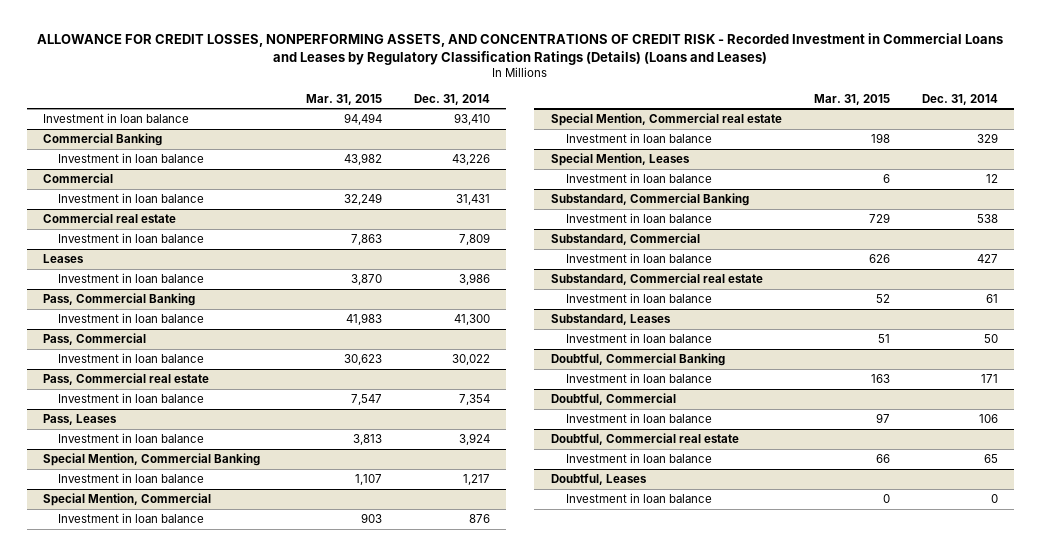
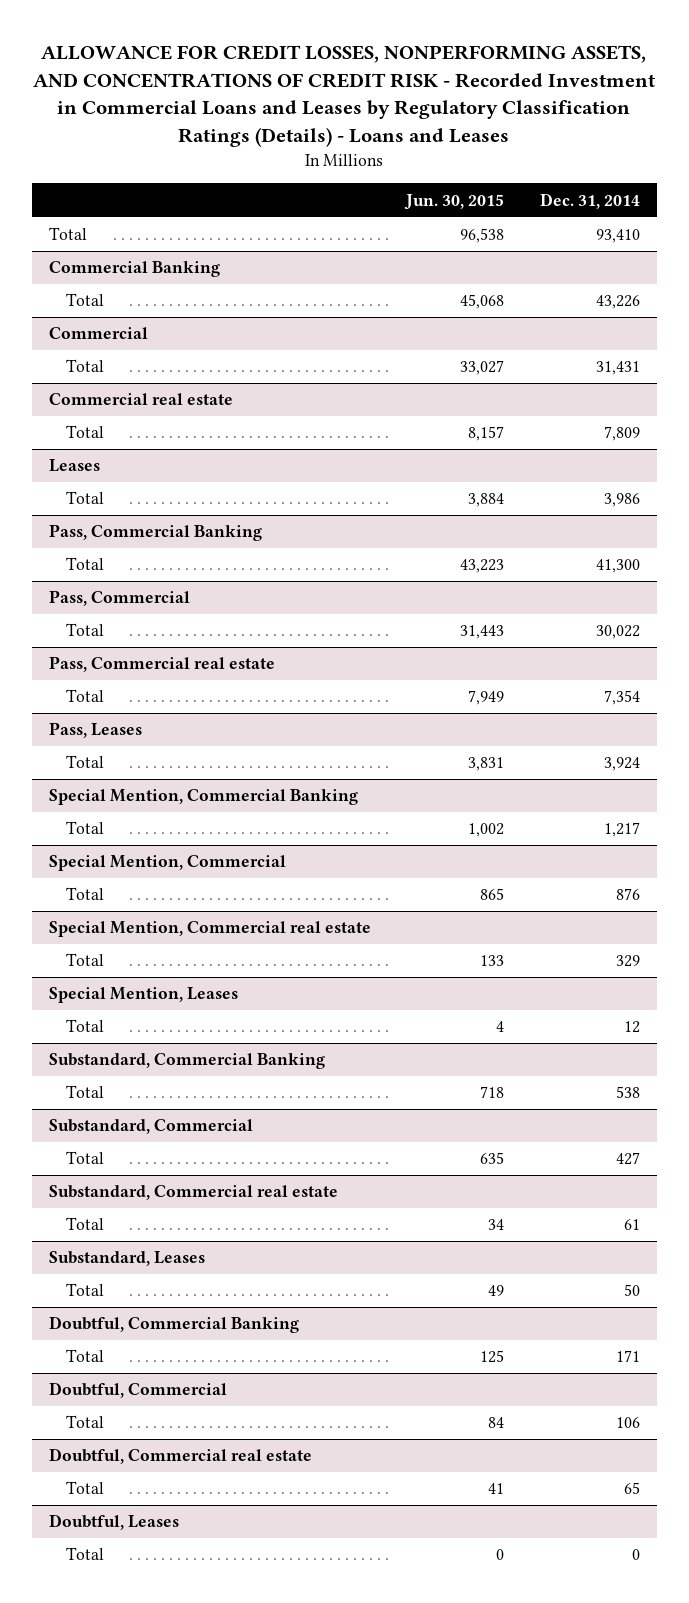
[37,33,1004,65] ALLOWANCE FOR CREDIT LOSSES, NONPERFORMING ASSETS, AND CONCENTRATIONS OF CREDIT RISK - Recorded Investment in Commercial Loans and Leases by Regulatory Classification Ratings (Details) (Loans and Leases) -> [33,45,656,147] ALLOWANCE FOR CREDIT LOSSES, NONPERFORMING ASSETS, AND CONCENTRATIONS OF CREDIT RISK - Recorded Investment in Commercial Loans and Leases by Regulatory Classification Ratings (Details) - Loans and Leases
[305,93,382,105] Mar. 31, 2015 -> none
none -> [404,193,505,210] Jun. 30, 2015
[42,113,189,124] Investment in loan balance -> [49,227,88,241] Total
[58,153,205,164] Investment in loan balance -> [65,293,104,307] Total
[58,193,205,204] Investment in loan balance -> [65,359,104,373] Total
[58,233,205,244] Investment in loan balance -> [65,425,104,439] Total
[58,273,205,284] Investment in loan balance -> [65,491,104,505] Total
[58,313,205,324] Investment in loan balance -> [65,557,104,571] Total
[58,353,205,364] Investment in loan balance -> [65,623,104,637] Total
[58,393,205,404] Investment in loan balance -> [65,689,104,703] Total
[58,433,205,444] Investment in loan balance -> [65,755,104,769] Total
[58,473,205,484] Investment in loan balance -> [65,821,104,835] Total
[58,513,205,524] Investment in loan balance -> [65,887,104,901] Total
[566,133,713,144] Investment in loan balance -> [65,953,104,967] Total
[566,173,713,184] Investment in loan balance -> [65,1019,104,1033] Total
[566,213,713,224] Investment in loan balance -> [65,1085,104,1099] Total
[566,253,713,264] Investment in loan balance -> [65,1151,104,1165] Total
[566,293,713,304] Investment in loan balance -> [65,1217,104,1231] Total
[566,333,713,344] Investment in loan balance -> [65,1283,104,1297] Total
[566,373,713,384] Investment in loan balance -> [65,1349,104,1363] Total
[566,413,713,424] Investment in loan balance -> [65,1415,104,1429] Total
[566,453,713,464] Investment in loan balance -> [65,1481,104,1495] Total
[566,493,713,504] Investment in loan balance -> [65,1547,104,1561] Total

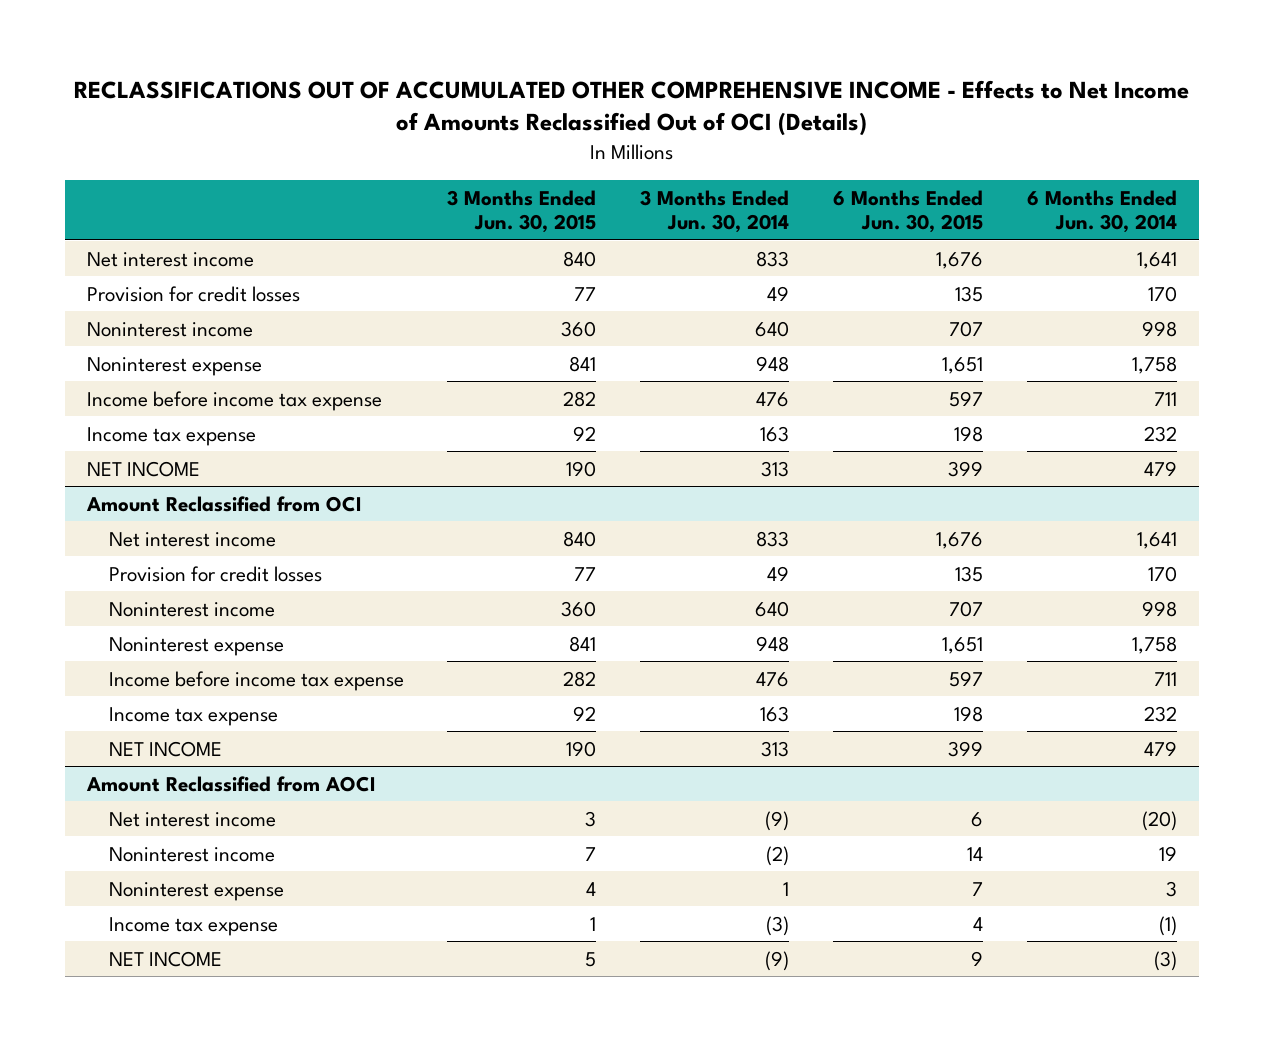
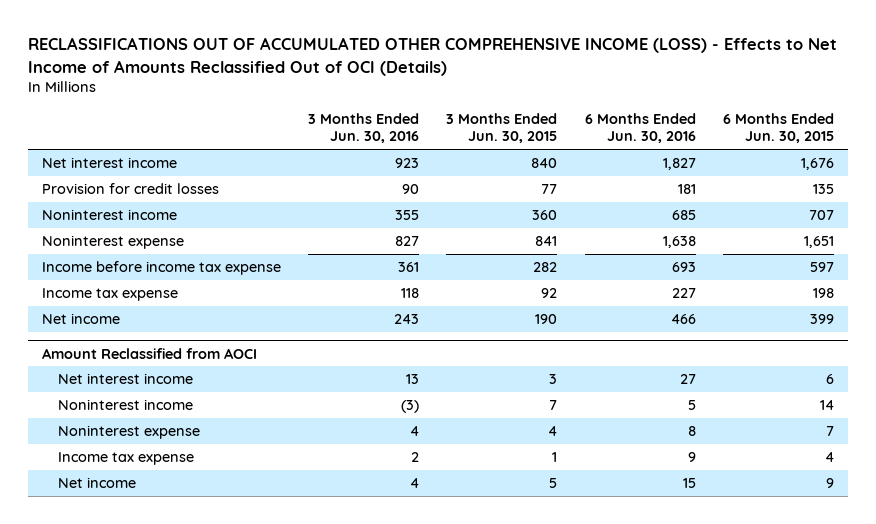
[73,79,1189,137] RECLASSIFICATIONS OUT OF ACCUMULATED OTHER COMPREHENSIVE INCOME - Effects to Net Income of Amounts Reclassified Out of OCI (Details) -> [28,37,838,76] RECLASSIFICATIONS OUT OF ACCUMULATED OTHER COMPREHENSIVE INCOME (LOSS) - Effects to Net Income of Amounts Reclassified Out of OCI (Details)
[640,189,790,234] 3 Months Ended Jun. 30, 2014 -> none
[1026,189,1177,234] 6 Months Ended Jun. 30, 2014 -> none
none -> [308,113,420,144] 3 Months Ended Jun. 30, 2016
none -> [584,113,696,144] 6 Months Ended Jun. 30, 2016
[85,495,362,512] Amount Reclassified from OCI -> none
[108,531,276,547] Net interest income -> none
[108,565,322,582] Provision for credit losses -> none
[108,601,275,617] Noninterest income -> none
[108,636,284,656] Noninterest expense -> none
[108,670,404,691] Income before income tax expense -> none
[108,706,278,726] Income tax expense -> none
[108,740,222,757] NET INCOME -> none
[86,460,200,477] NET INCOME -> [41,313,120,325] Net income
[108,950,222,967] NET INCOME -> [58,477,137,489] Net income

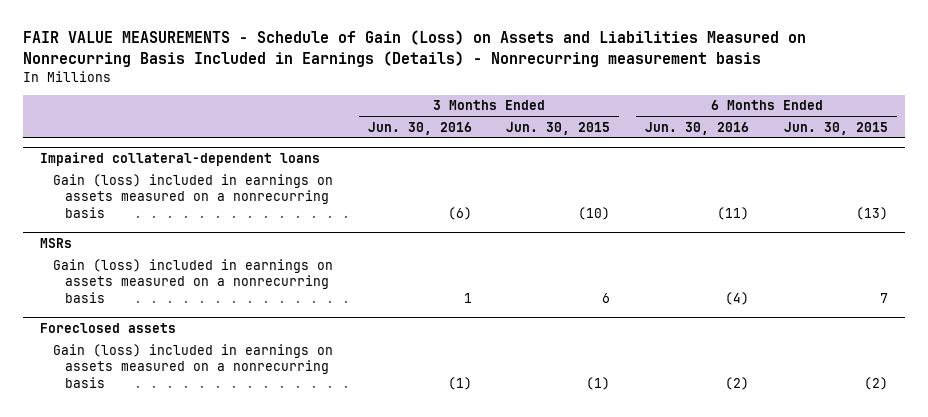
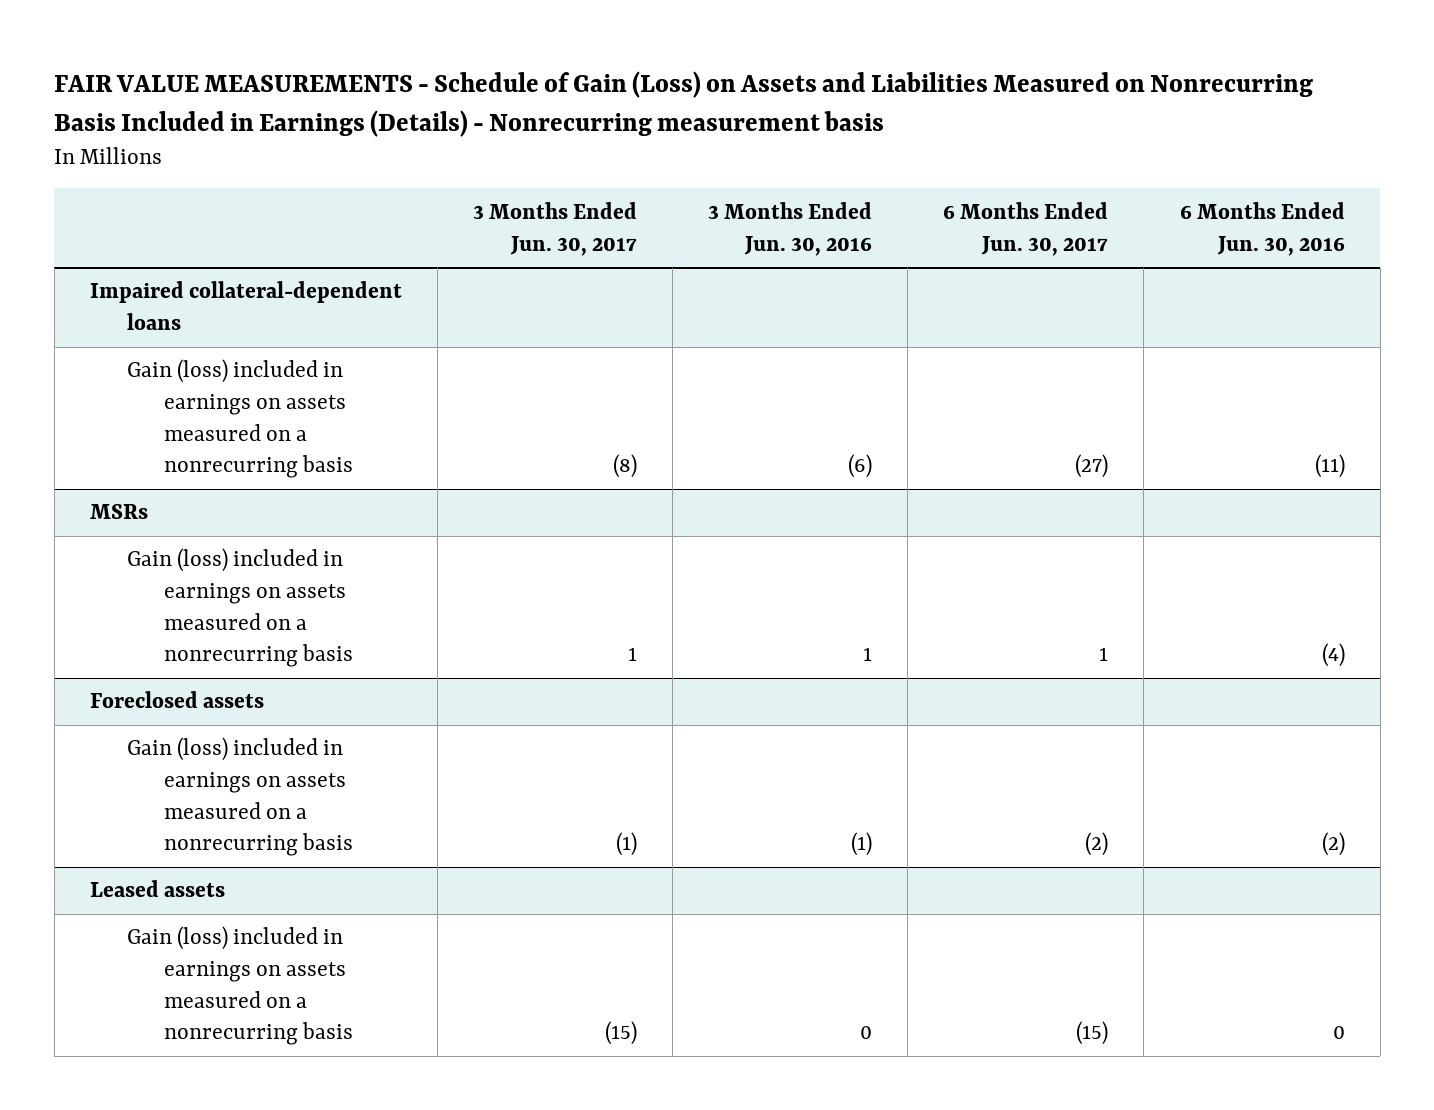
[506,121,611,135] Jun. 30, 2015 -> none
[783,121,888,135] Jun. 30, 2015 -> none
none -> [473,201,638,256] 3 Months Ended Jun. 30, 2017
none -> [943,201,1109,256] 6 Months Ended Jun. 30, 2017
none -> [89,880,225,898] Leased assets
none -> [126,926,353,1046] Gain (loss) included in earnings on assets measured on a nonrecurring basis

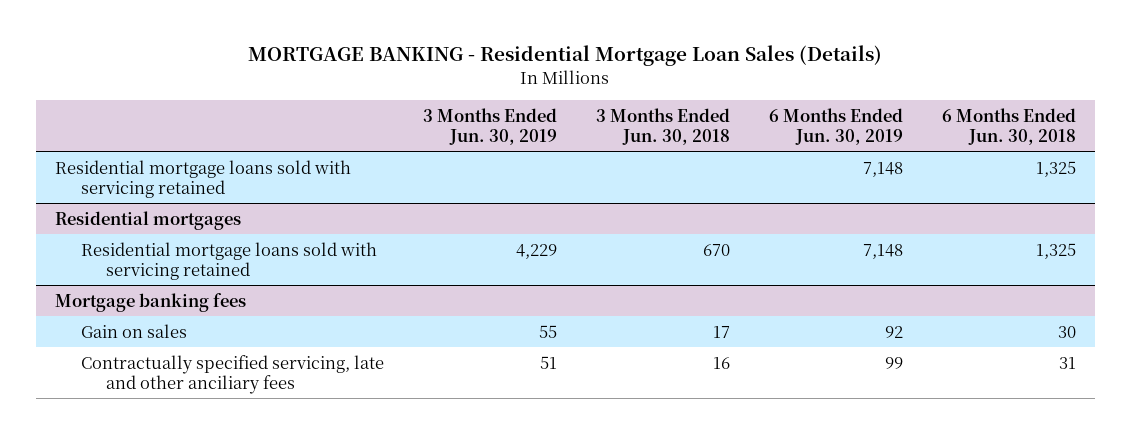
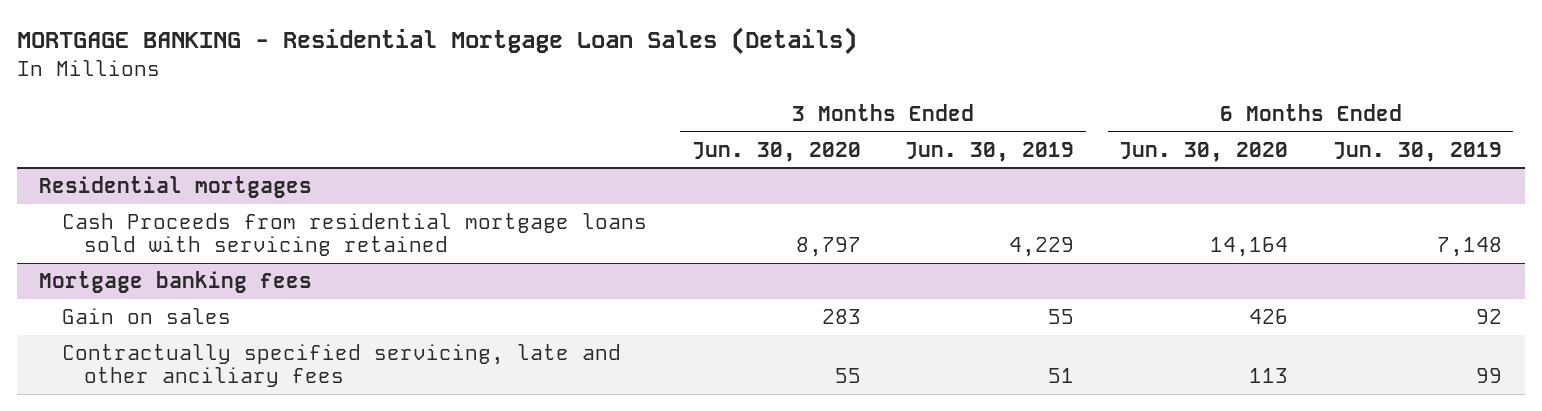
[595,107,730,145] 3 Months Ended Jun. 30, 2018 -> none
[941,107,1076,145] 6 Months Ended Jun. 30, 2018 -> none
none -> [691,141,861,162] Jun. 30, 2020
none -> [1119,141,1289,162] Jun. 30, 2020
[55,159,352,198] Residential mortgage loans sold with servicing retained -> none
[80,241,377,280] Residential mortgage loans sold with servicing retained -> [61,212,647,257] Cash Proceeds from residential mortgage loans sold with servicing retained

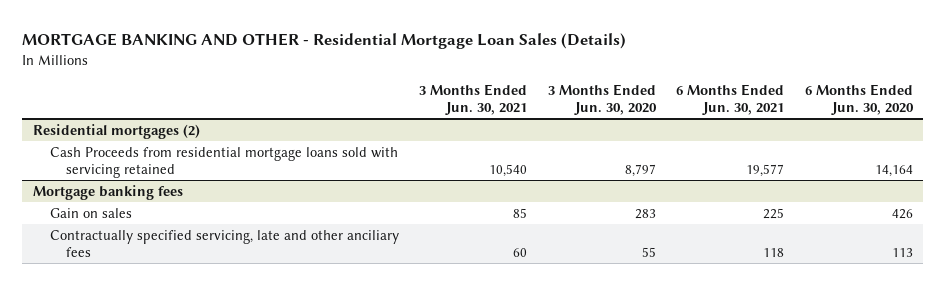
[16,27,857,56] MORTGAGE BANKING - Residential Mortgage Loan Sales (Details) -> [22,33,627,50] MORTGAGE BANKING AND OTHER - Residential Mortgage Loan Sales (Details)
[905,141,1075,162] Jun. 30, 2019 -> none
[1333,141,1503,162] Jun. 30, 2019 -> none
none -> [419,83,528,115] 3 Months Ended Jun. 30, 2021
none -> [676,83,785,115] 6 Months Ended Jun. 30, 2021
[39,175,313,198] Residential mortgages -> [32,123,200,139] Residential mortgages (2)

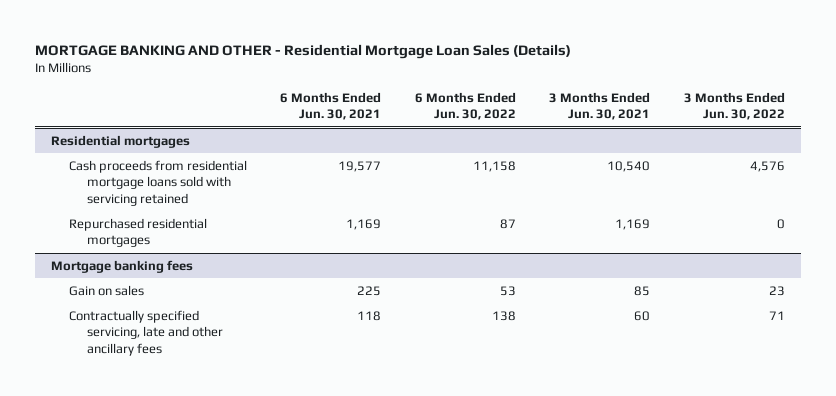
[547,83,657,115] 3 Months Ended Jun. 30, 2020 -> none
[804,83,914,115] 6 Months Ended Jun. 30, 2020 -> none
none -> [414,91,516,121] 6 Months Ended Jun. 30, 2022
none -> [683,91,785,121] 3 Months Ended Jun. 30, 2022
[32,123,200,139] Residential mortgages (2) -> [51,134,191,148] Residential mortgages
[49,146,398,178] Cash Proceeds from residential mortgage loans sold with servicing retained -> [69,159,248,206] Cash proceeds from residential mortgage loans sold with servicing retained
none -> [69,217,208,248] Repurchased residential mortgages
[49,229,399,257] Contractually specified servicing, late and other anciliary fees -> [69,309,223,356] Contractually specified servicing, late and other ancillary fees

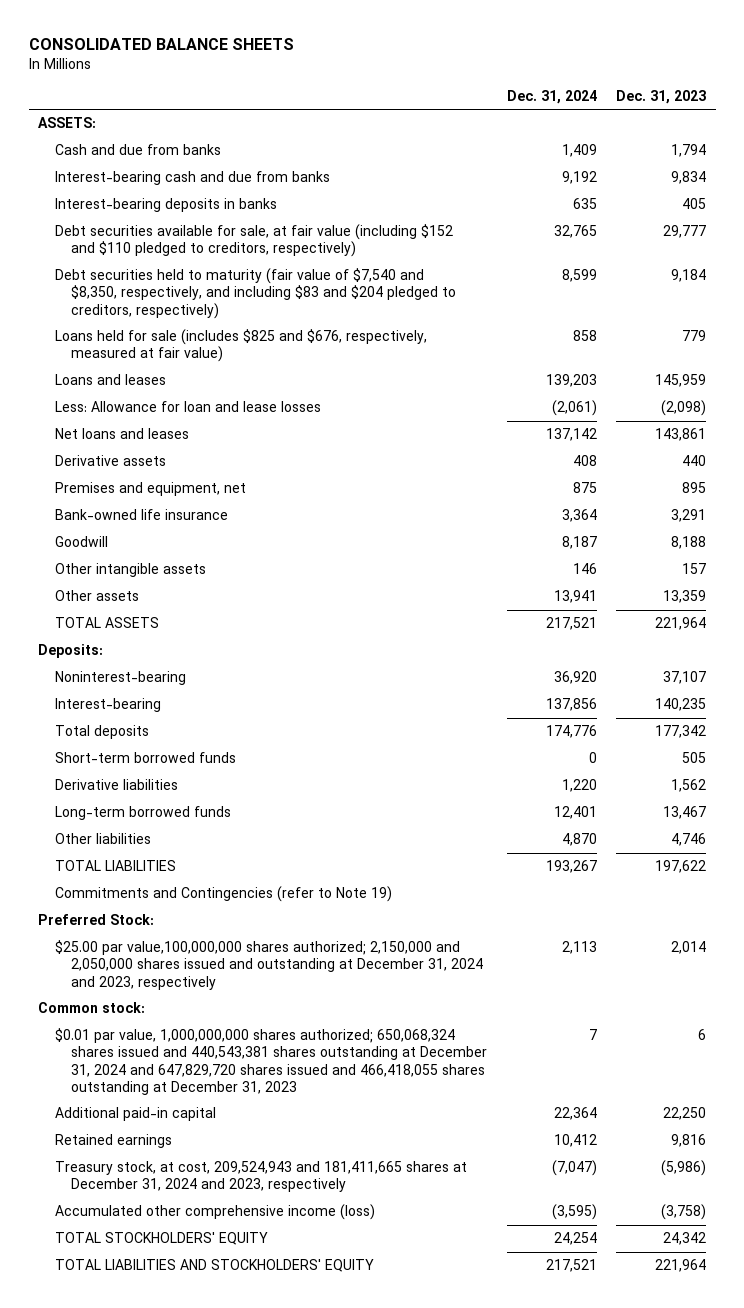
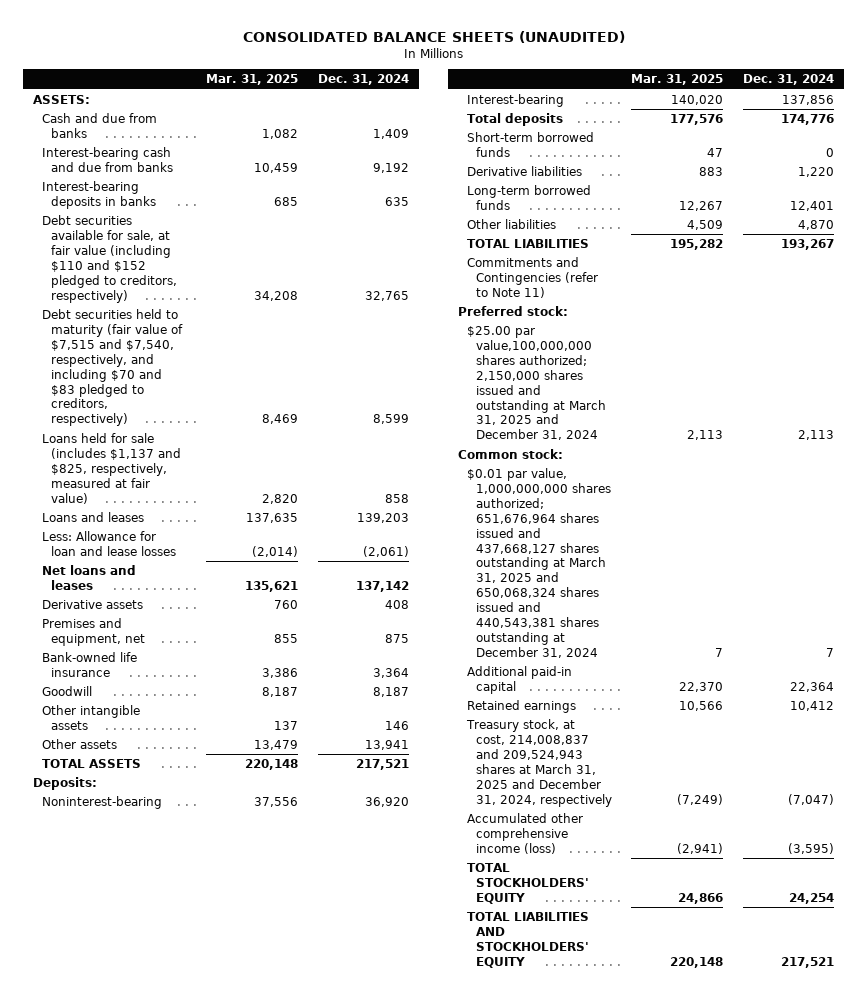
[28,38,294,51] CONSOLIDATED BALANCE SHEETS -> [242,30,625,43] CONSOLIDATED BALANCE SHEETS (UNAUDITED)
[616,89,707,104] Dec. 31, 2023 -> none
none -> [206,74,299,86] Mar. 31, 2025
[54,224,453,258] Debt securities available for sale, at fair value (including $152 and $110 pledged to creditors, respectively) -> [42,215,177,303] Debt securities available for sale, at fair value (including $110 and $152 pledged to creditors, respectively)
[54,268,457,319] Debt securities held to maturity (fair value of $7,540 and $8,350, respectively, and including $83 and $204 pledged to creditors, respectively) -> [42,309,183,427] Debt securities held to maturity (fair value of $7,515 and $7,540, respectively, and including $70 and $83 pledged to creditors, respectively)
[54,329,427,363] Loans held for sale (includes $825 and $676, respectively, measured at fair value) -> [42,433,181,504] Loans held for sale (includes $1,137 and $825, respectively, measured at fair value)
[54,886,392,903] Commitments and Contingencies (refer to Note 19) -> [466,257,598,298] Commitments and Contingencies (refer to Note 11)
[38,914,155,926] Preferred Stock: -> [458,306,569,317] Preferred stock:
[54,940,484,990] $25.00 par value,100,000,000 shares authorized; 2,150,000 and 2,050,000 shares issued and outstanding at December 31, 2024 and 2023, respectively -> [466,326,606,441] $25.00 par value,100,000,000 shares authorized; 2,150,000 shares issued and outstanding at March 31, 2025 and December 31, 2024
[54,1028,488,1095] $0.01 par value, 1,000,000,000 shares authorized; 650,068,324 shares issued and 440,543,381 shares outstanding at December 31, 2024 and 647,829,720 shares issued and 466,418,055 shares outstanding at December 31, 2023 -> [466,468,611,658] $0.01 par value, 1,000,000,000 shares authorized; 651,676,964 shares issued and 437,668,127 shares outstanding at March 31, 2025 and 650,068,324 shares issued and 440,543,381 shares outstanding at December 31, 2024
[54,1161,467,1193] Treasury stock, at cost, 209,524,943 and 181,411,665 shares at December 31, 2024 and 2023, respectively -> [465,719,612,807] Treasury stock, at cost, 214,008,837 and 209,524,943 shares at March 31, 2025 and December 31, 2024, respectively

